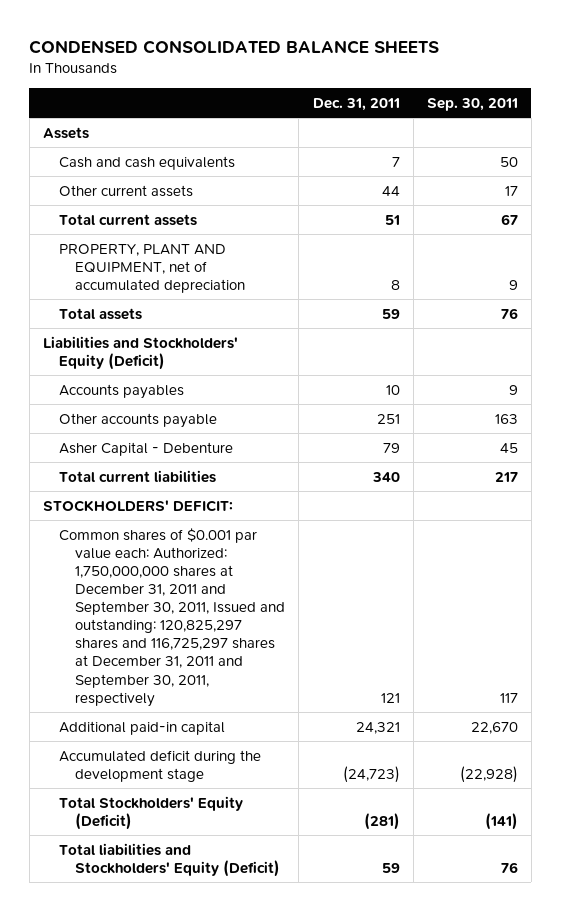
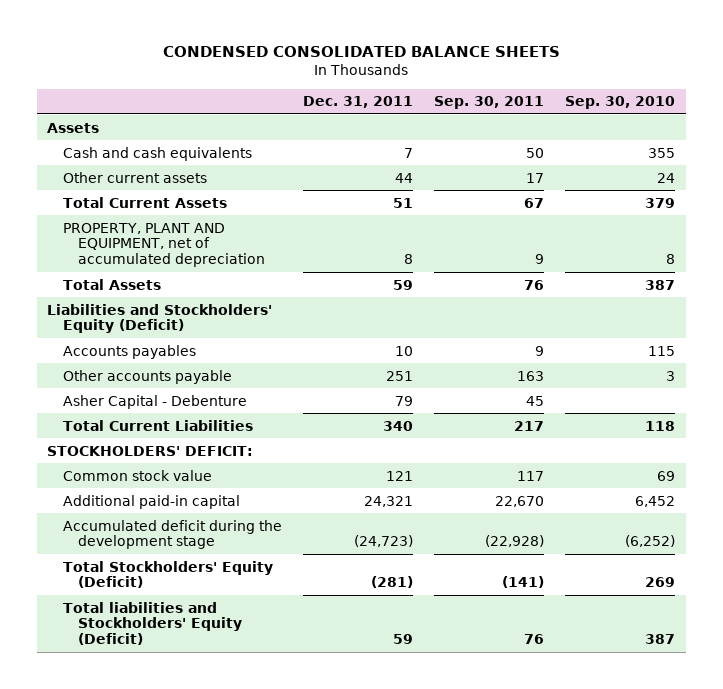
none -> [565,96,676,110] Sep. 30, 2010
[59,213,198,226] Total current assets -> [62,196,227,208] Total Current Assets
[59,307,143,320] Total assets -> [62,278,161,290] Total Assets
[59,469,217,483] Total current liabilities -> [62,419,253,431] Total Current Liabilities
[59,527,286,707] Common shares of $0.001 par value each: Authorized: 1,750,000,000 shares at December 31, 2011 and September 30, 2011, Issued and outstanding: 120,825,297 shares and 116,725,297 shares at December 31, 2011 and September 30, 2011, respectively -> [62,469,212,481] Common stock value

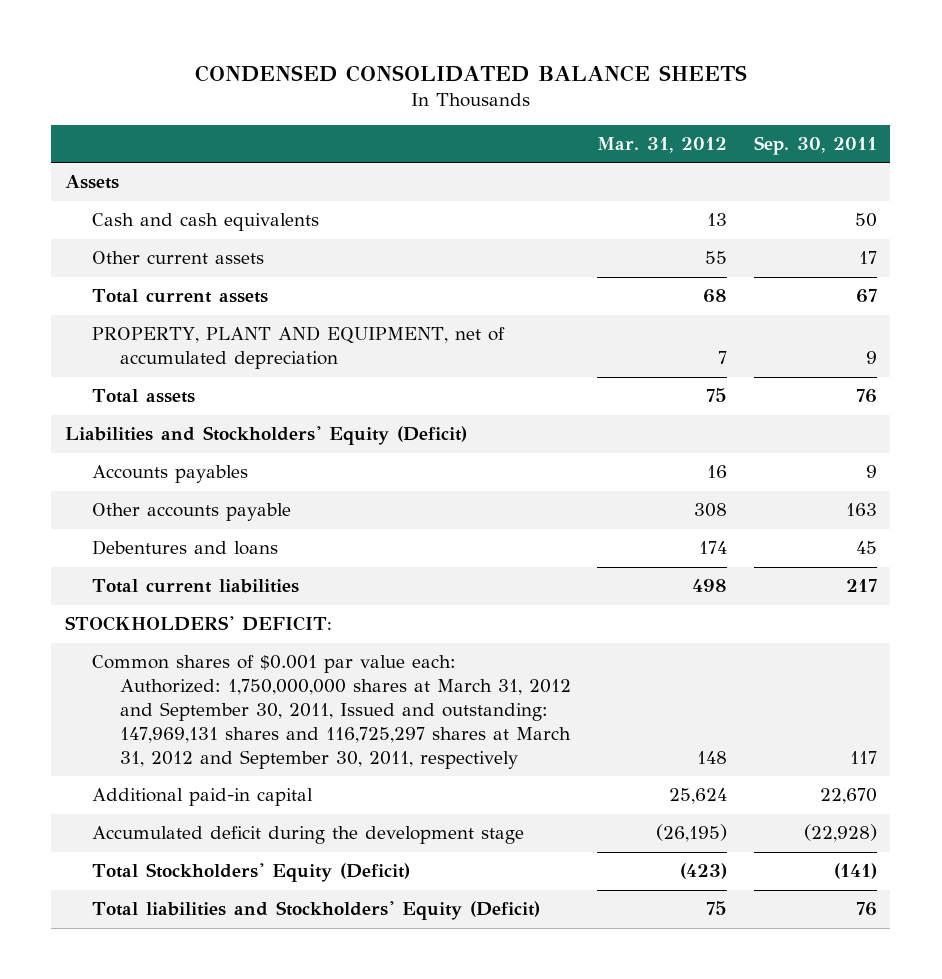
[302,96,413,109] Dec. 31, 2011 -> none
[565,96,676,110] Sep. 30, 2010 -> none
none -> [597,137,728,154] Mar. 31, 2012
[62,196,227,208] Total Current Assets -> [92,289,269,304] Total current assets
[62,278,161,290] Total Assets -> [92,389,196,404] Total assets
[62,394,247,409] Asher Capital - Debenture -> none
none -> [92,540,279,556] Debentures and loans
[62,419,253,431] Total Current Liabilities -> [92,579,300,594] Total current liabilities
[62,469,212,481] Common stock value -> [92,655,571,769] Common shares of $0.001 par value each: Authorized: 1,750,000,000 shares at March 31, 2012 and September 30, 2011, Issued and outstanding: 147,969,131 shares and 116,725,297 shares at March 31, 2012 and September 30, 2011, respectively

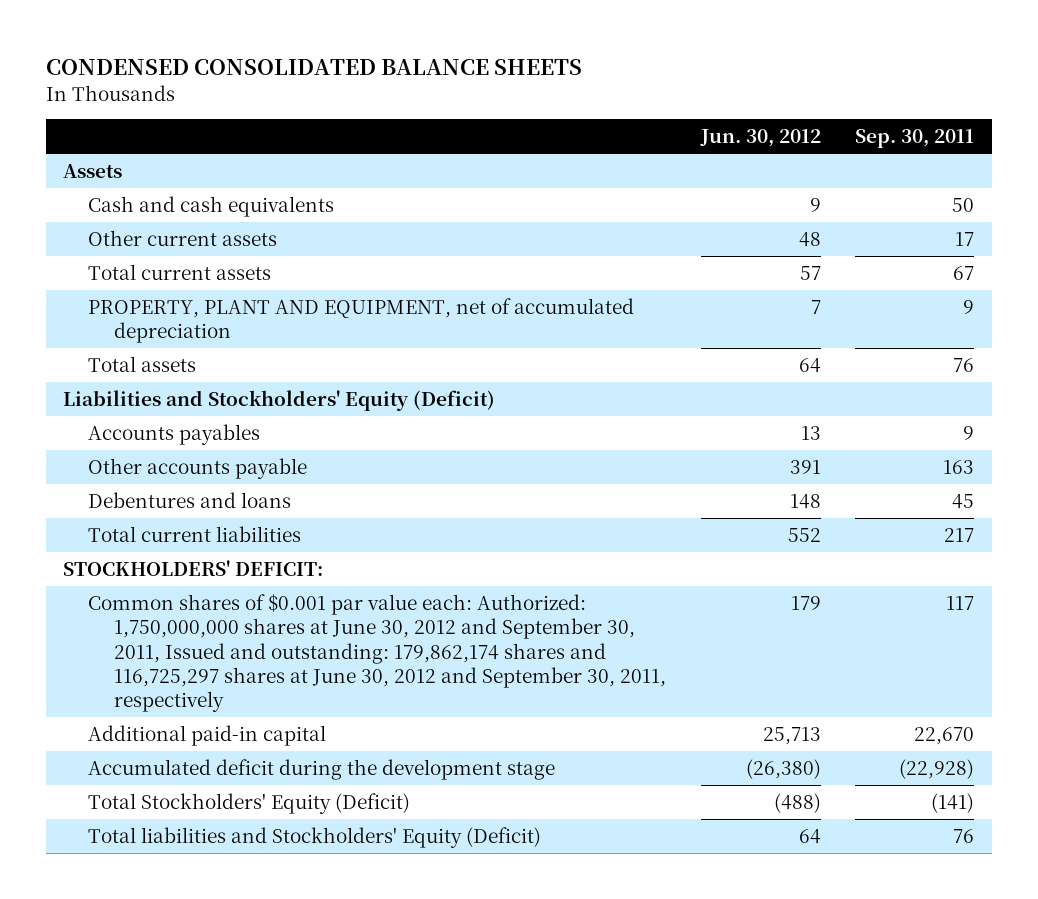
[597,137,728,154] Mar. 31, 2012 -> none
none -> [699,129,821,148] Jun. 30, 2012
[92,655,571,769] Common shares of $0.001 par value each: Authorized: 1,750,000,000 shares at March 31, 2012 and September 30, 2011, Issued and outstanding: 147,969,131 shares and 116,725,297 shares at March 31, 2012 and September 30, 2011, respectively -> [88,593,666,713] Common shares of $0.001 par value each: Authorized: 1,750,000,000 shares at June 30, 2012 and September 30, 2011, Issued and outstanding: 179,862,174 shares and 116,725,297 shares at June 30, 2012 and September 30, 2011, respectively

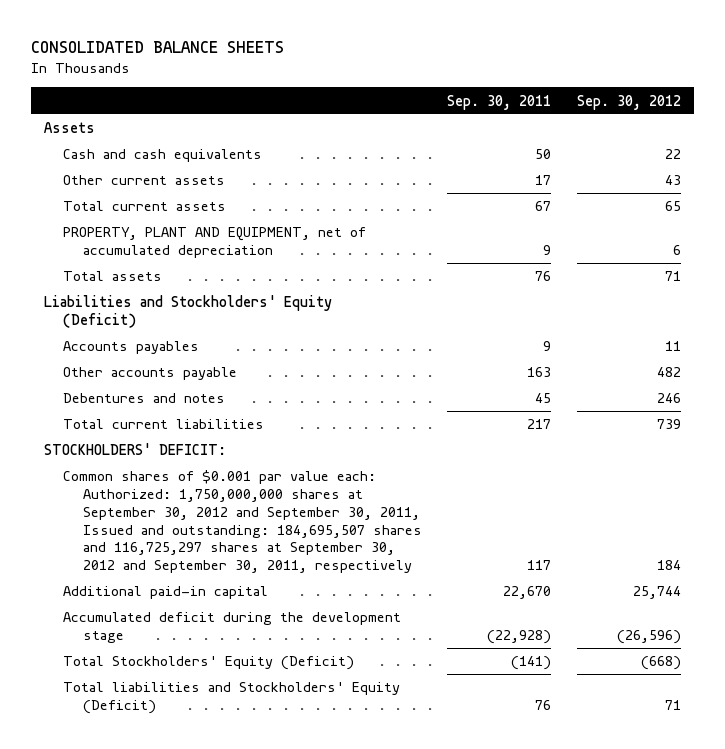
[45,59,582,76] CONDENSED CONSOLIDATED BALANCE SHEETS -> [30,41,284,54] CONSOLIDATED BALANCE SHEETS
[699,129,821,148] Jun. 30, 2012 -> none
none -> [577,94,682,110] Sep. 30, 2012
[88,491,292,508] Debentures and loans -> [63,393,226,404] Debentures and notes
[88,593,666,713] Common shares of $0.001 par value each: Authorized: 1,750,000,000 shares at June 30, 2012 and September 30, 2011, Issued and outstanding: 179,862,174 shares and 116,725,297 shares at June 30, 2012 and September 30, 2011, respectively -> [63,470,422,574] Common shares of $0.001 par value each: Authorized: 1,750,000,000 shares at September 30, 2012 and September 30, 2011, Issued and outstanding: 184,695,507 shares and 116,725,297 shares at September 30, 2012 and September 30, 2011, respectively

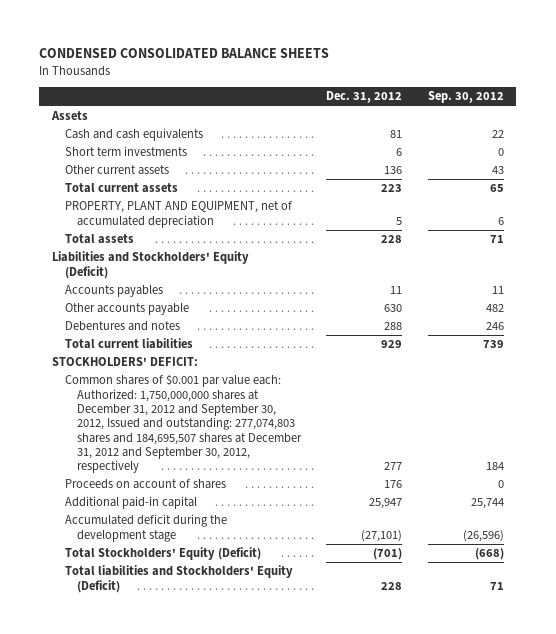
[30,41,284,54] CONSOLIDATED BALANCE SHEETS -> [39,48,330,59] CONDENSED CONSOLIDATED BALANCE SHEETS
[447,94,552,110] Sep. 30, 2011 -> none
none -> [326,91,403,104] Dec. 31, 2012
none -> [64,146,187,157] Short term investments
[63,470,422,574] Common shares of $0.001 par value each: Authorized: 1,750,000,000 shares at September 30, 2012 and September 30, 2011, Issued and outstanding: 184,695,507 shares and 116,725,297 shares at September 30, 2012 and September 30, 2011, respectively -> [64,374,303,474] Common shares of $0.001 par value each: Authorized: 1,750,000,000 shares at December 31, 2012 and September 30, 2012, Issued and outstanding: 277,074,803 shares and 184,695,507 shares at December 31, 2012 and September 30, 2012, respectively
none -> [64,479,226,490] Proceeds on account of shares

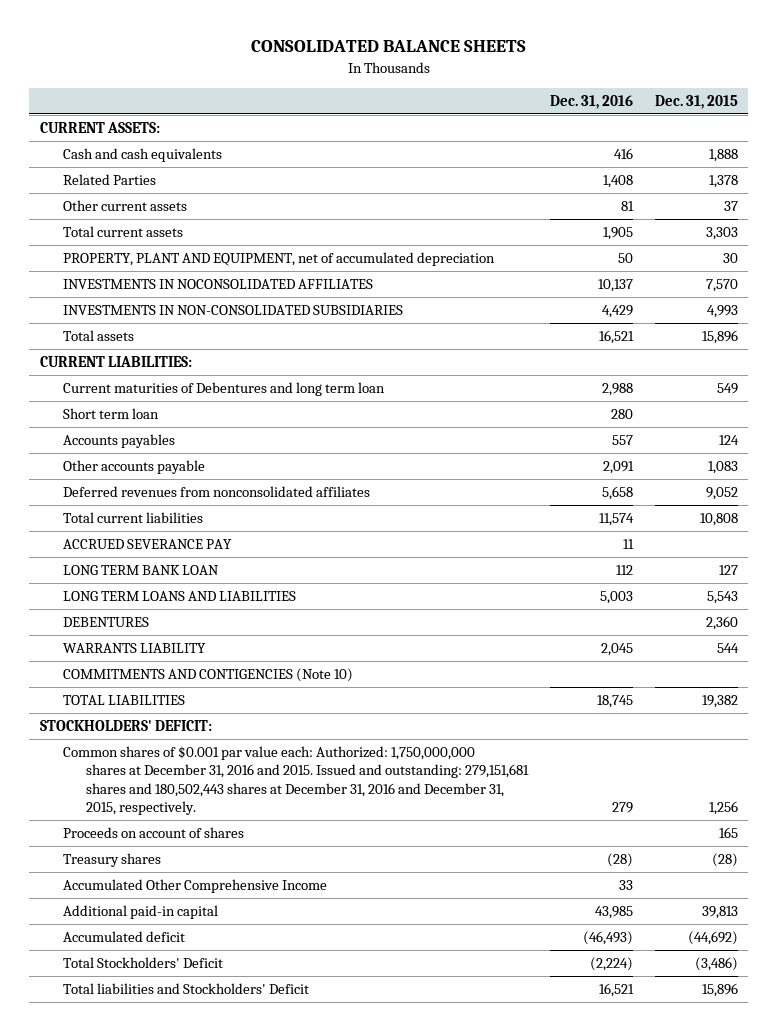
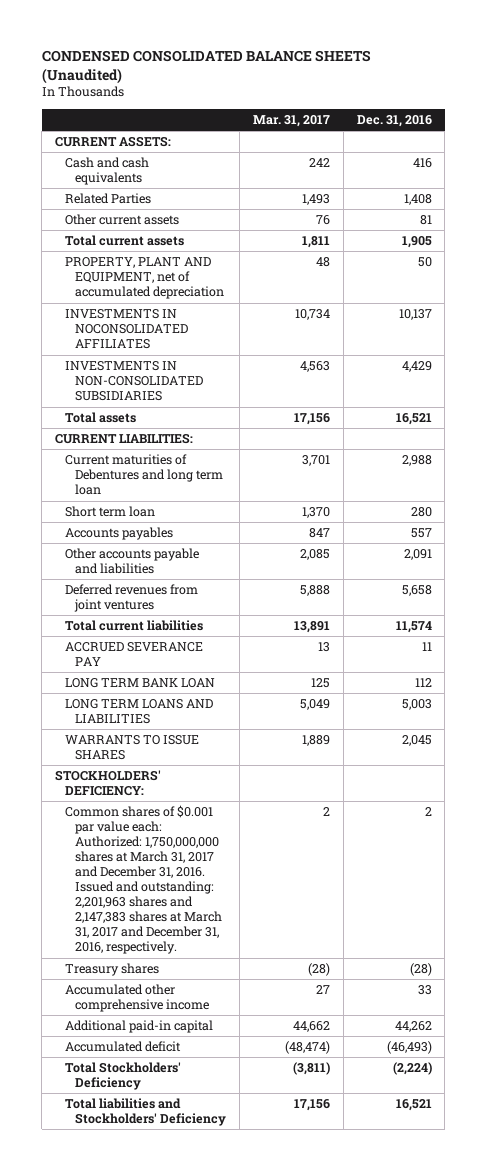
[250,40,526,53] CONSOLIDATED BALANCE SHEETS -> [41,49,371,84] CONDENSED CONSOLIDATED BALANCE SHEETS (Unaudited)
[654,94,738,109] Dec. 31, 2015 -> none
none -> [252,114,330,127] Mar. 31, 2017
[62,460,205,475] Other accounts payable -> [65,548,200,575] Other accounts payable and liabilities
[62,486,370,498] Deferred revenues from nonconsolidated affiliates -> [65,584,199,613] Deferred revenues from joint ventures
[62,617,149,628] DEBENTURES -> none
[62,668,353,683] COMMITMENTS AND CONTIGENCIES (Note 10) -> none
[62,695,185,706] TOTAL LIABILITIES -> none
[62,827,244,839] Proceeds on account of shares -> none
[62,643,206,654] WARRANTS LIABILITY -> [65,735,200,761] WARRANTS TO ISSUE SHARES
[39,720,212,732] STOCKHOLDERS' DEFICIT: -> [55,770,162,797] STOCKHOLDERS' DEFICIENCY:
[62,746,530,815] Common shares of $0.001 par value each: Authorized: 1,750,000,000 shares at December 31, 2016 and 2015. Issued and outstanding: 279,151,681 shares and 180,502,443 shares at December 31, 2016 and December 31, 2015, respectively. -> [65,805,223,955] Common shares of $0.001 par value each: Authorized: 1,750,000,000 shares at March 31, 2017 and December 31, 2016. Issued and outstanding: 2,201,963 shares and 2,147,383 shares at March 31, 2017 and December 31, 2016, respectively.
[611,801,633,813] 279 -> [424,807,432,817] 2
[62,879,327,894] Accumulated Other Comprehensive Income -> [65,984,210,1013] Accumulated other comprehensive income
[594,906,633,920] 43,985 -> [394,1021,432,1033] 44,262
[62,957,223,969] Total Stockholders' Deficit -> [65,1062,182,1091] Total Stockholders' Deficiency
[62,983,309,995] Total liabilities and Stockholders' Deficit -> [65,1098,227,1127] Total liabilities and Stockholders' Deficiency

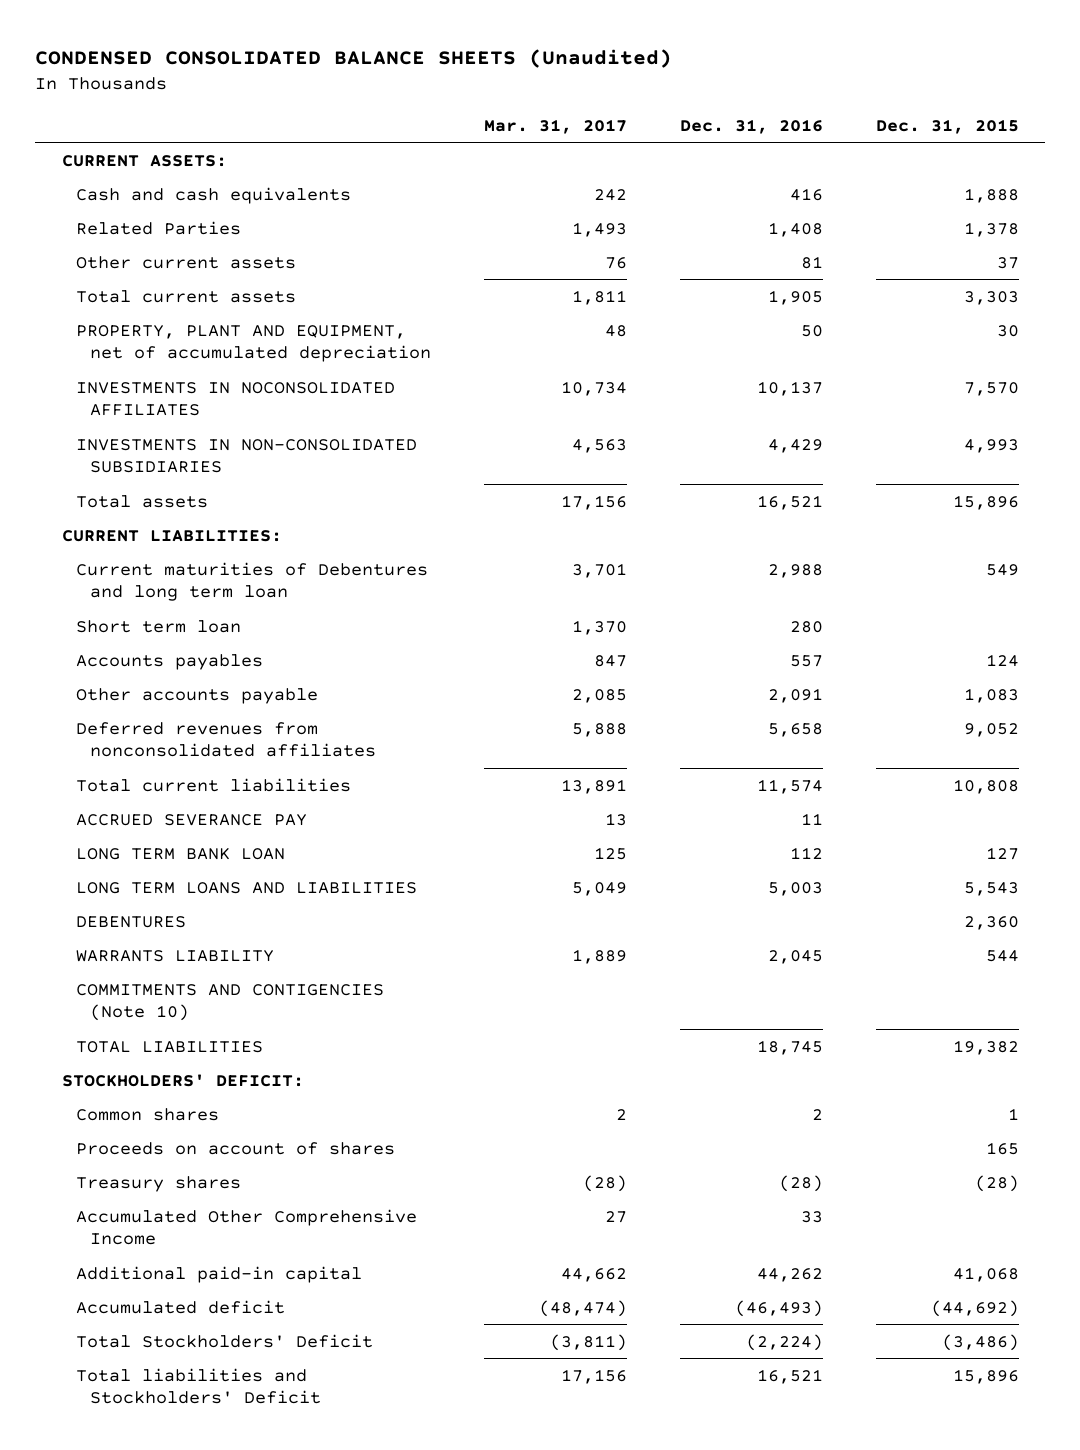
none -> [875,118,1019,134] Dec. 31, 2015
[65,548,200,575] Other accounts payable and liabilities -> [75,687,318,704] Other accounts payable
[65,584,199,613] Deferred revenues from joint ventures -> [75,721,377,758] Deferred revenues from nonconsolidated affiliates
none -> [75,915,186,928] DEBENTURES
[65,735,200,761] WARRANTS TO ISSUE SHARES -> [75,949,274,962] WARRANTS LIABILITY
none -> [75,983,384,1022] COMMITMENTS AND CONTIGENCIES (Note 10)
none -> [75,1040,263,1053] TOTAL LIABILITIES
[55,770,162,797] STOCKHOLDERS' DEFICIENCY: -> [61,1073,304,1087] STOCKHOLDERS' DEFICIT:
[65,805,223,955] Common shares of $0.001 par value each: Authorized: 1,750,000,000 shares at March 31, 2017 and December 31, 2016. Issued and outstanding: 2,201,963 shares and 2,147,383 shares at March 31, 2017 and December 31, 2016, respectively. -> [75,1107,219,1121] Common shares
none -> [75,1141,395,1155] Proceeds on account of shares
[65,984,210,1013] Accumulated other comprehensive income -> [75,1208,417,1246] Accumulated Other Comprehensive Income
[65,1062,182,1091] Total Stockholders' Deficiency -> [75,1333,373,1348] Total Stockholders' Deficit
[65,1098,227,1127] Total liabilities and Stockholders' Deficiency -> [75,1367,322,1405] Total liabilities and Stockholders' Deficit

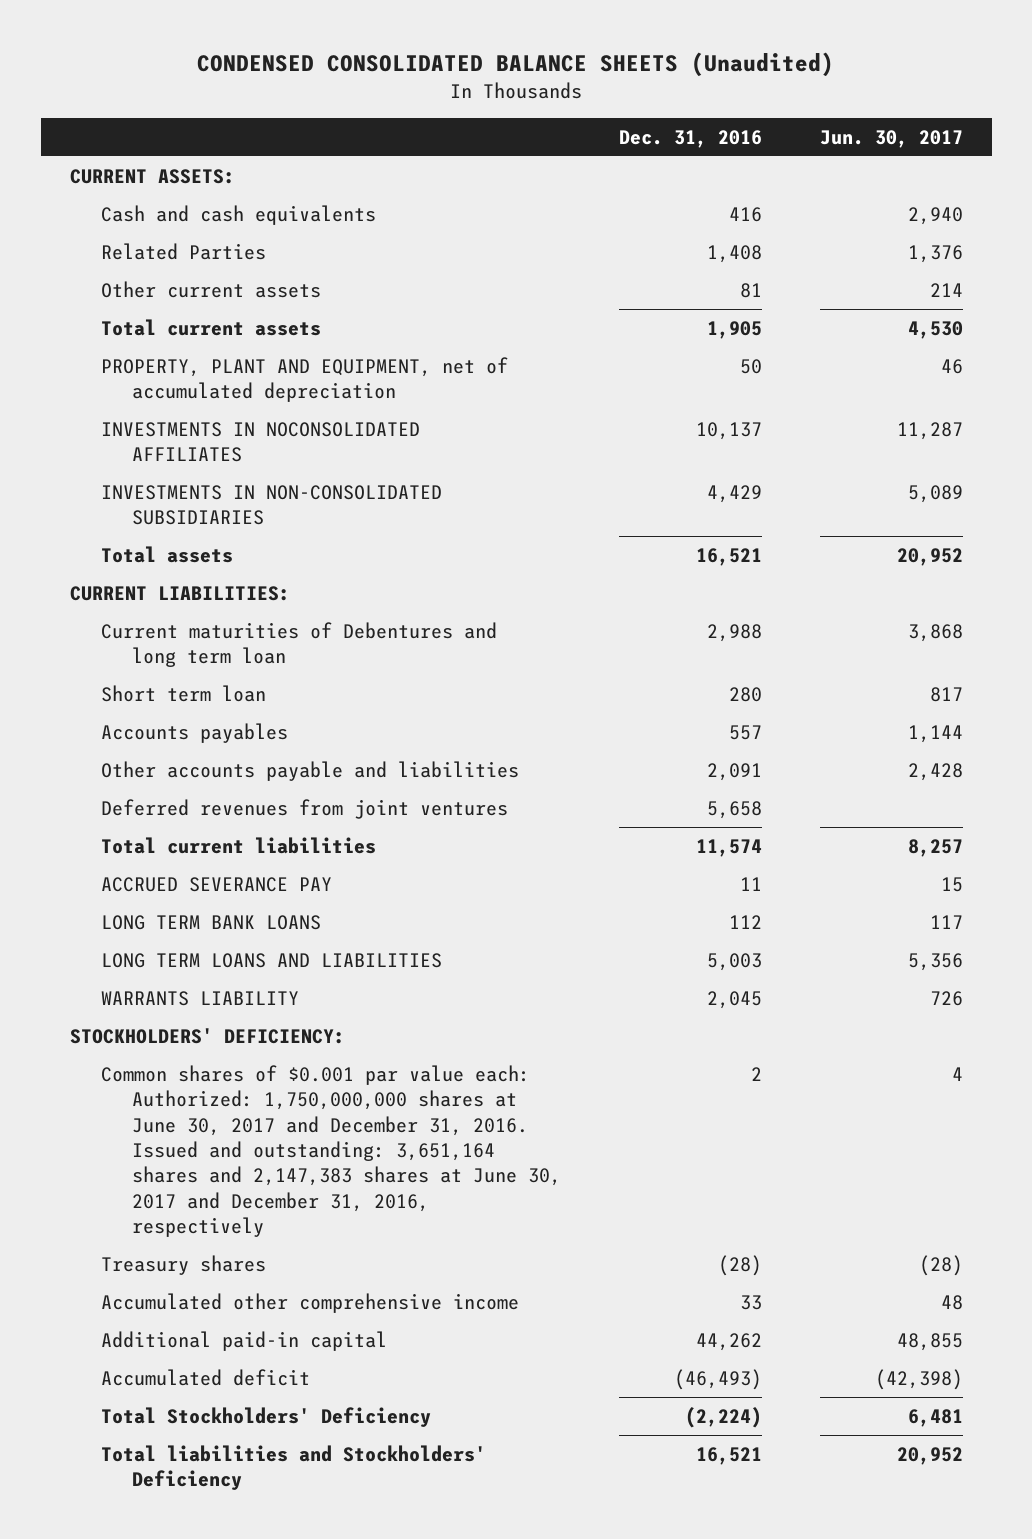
[483,118,627,134] Mar. 31, 2017 -> none
[875,118,1019,134] Dec. 31, 2015 -> none
none -> [819,129,963,148] Jun. 30, 2017
[75,687,318,704] Other accounts payable -> [101,760,520,781] Other accounts payable and liabilities
[75,721,377,758] Deferred revenues from nonconsolidated affiliates -> [101,798,509,819] Deferred revenues from joint ventures
[75,847,285,860] LONG TERM BANK LOAN -> [101,914,322,930] LONG TERM BANK LOANS
[75,915,186,928] DEBENTURES -> none
[75,983,384,1022] COMMITMENTS AND CONTIGENCIES (Note 10) -> none
[75,1040,263,1053] TOTAL LIABILITIES -> none
[75,1141,395,1155] Proceeds on account of shares -> none
[61,1073,304,1087] STOCKHOLDERS' DEFICIT: -> [69,1027,345,1044] STOCKHOLDERS' DEFICIENCY:
[75,1107,219,1121] Common shares -> [101,1064,562,1238] Common shares of $0.001 par value each: Authorized: 1,750,000,000 shares at June 30, 2017 and December 31, 2016. Issued and outstanding: 3,651,164 shares and 2,147,383 shares at June 30, 2017 and December 31, 2016, respectively
[75,1208,417,1246] Accumulated Other Comprehensive Income -> [101,1292,520,1313] Accumulated other comprehensive income
[75,1333,373,1348] Total Stockholders' Deficit -> [101,1406,432,1427] Total Stockholders' Deficiency
[75,1367,322,1405] Total liabilities and Stockholders' Deficit -> [101,1444,487,1491] Total liabilities and Stockholders' Deficiency

